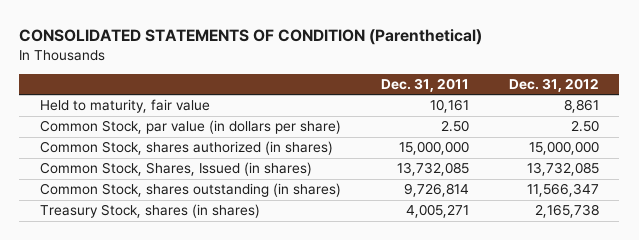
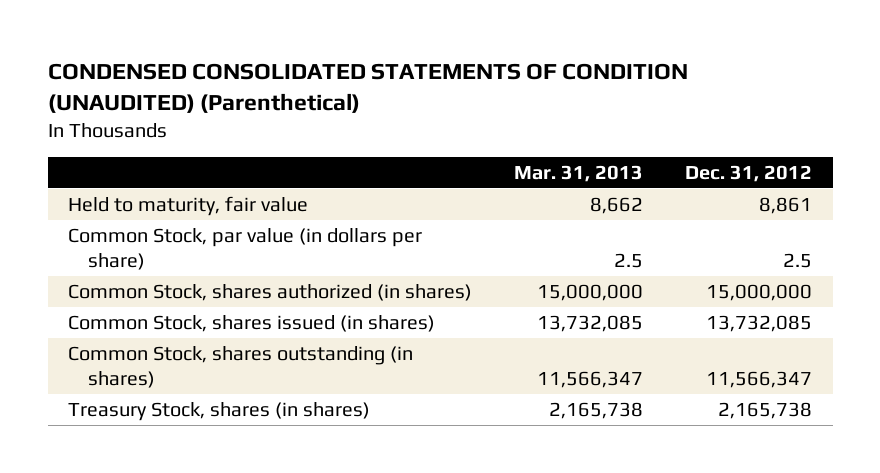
[19,28,483,45] CONSOLIDATED STATEMENTS OF CONDITION (Parenthetical) -> [47,62,688,113] CONDENSED CONSOLIDATED STATEMENTS OF CONDITION (UNAUDITED) (Parenthetical)
[380,77,469,92] Dec. 31, 2011 -> none
none -> [514,164,644,182] Mar. 31, 2013
[571,120,600,133] 2.50 -> [782,252,812,268] 2.5
[39,162,312,177] Common Stock, Shares, Issued (in shares) -> [68,315,436,333] Common Stock, shares issued (in shares)

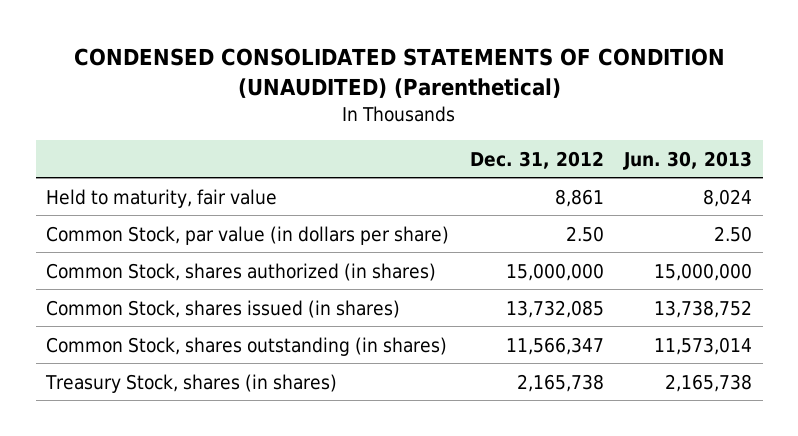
[514,164,644,182] Mar. 31, 2013 -> none
none -> [623,150,753,170] Jun. 30, 2013
[782,252,812,268] 2.5 -> [565,225,604,242] 2.50

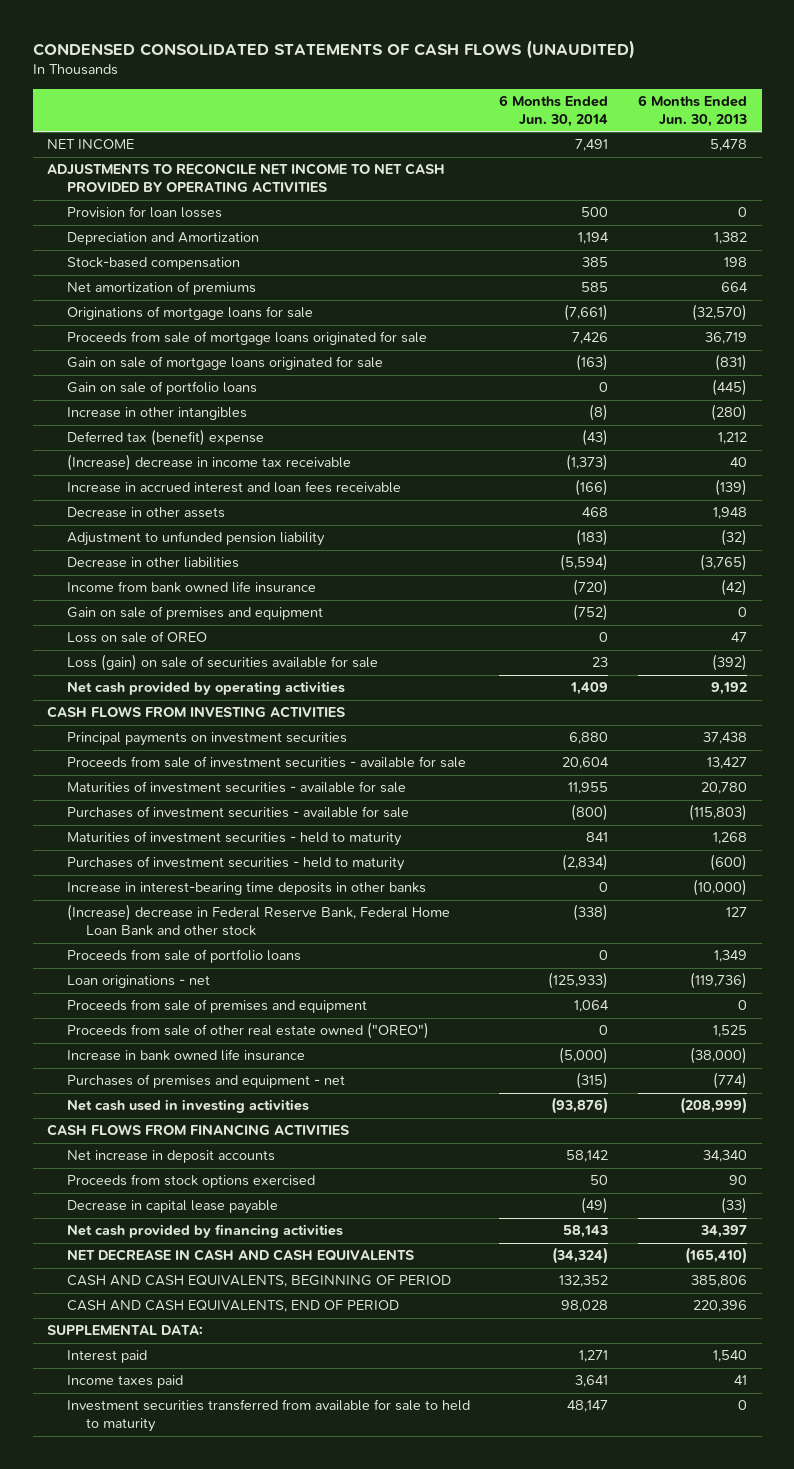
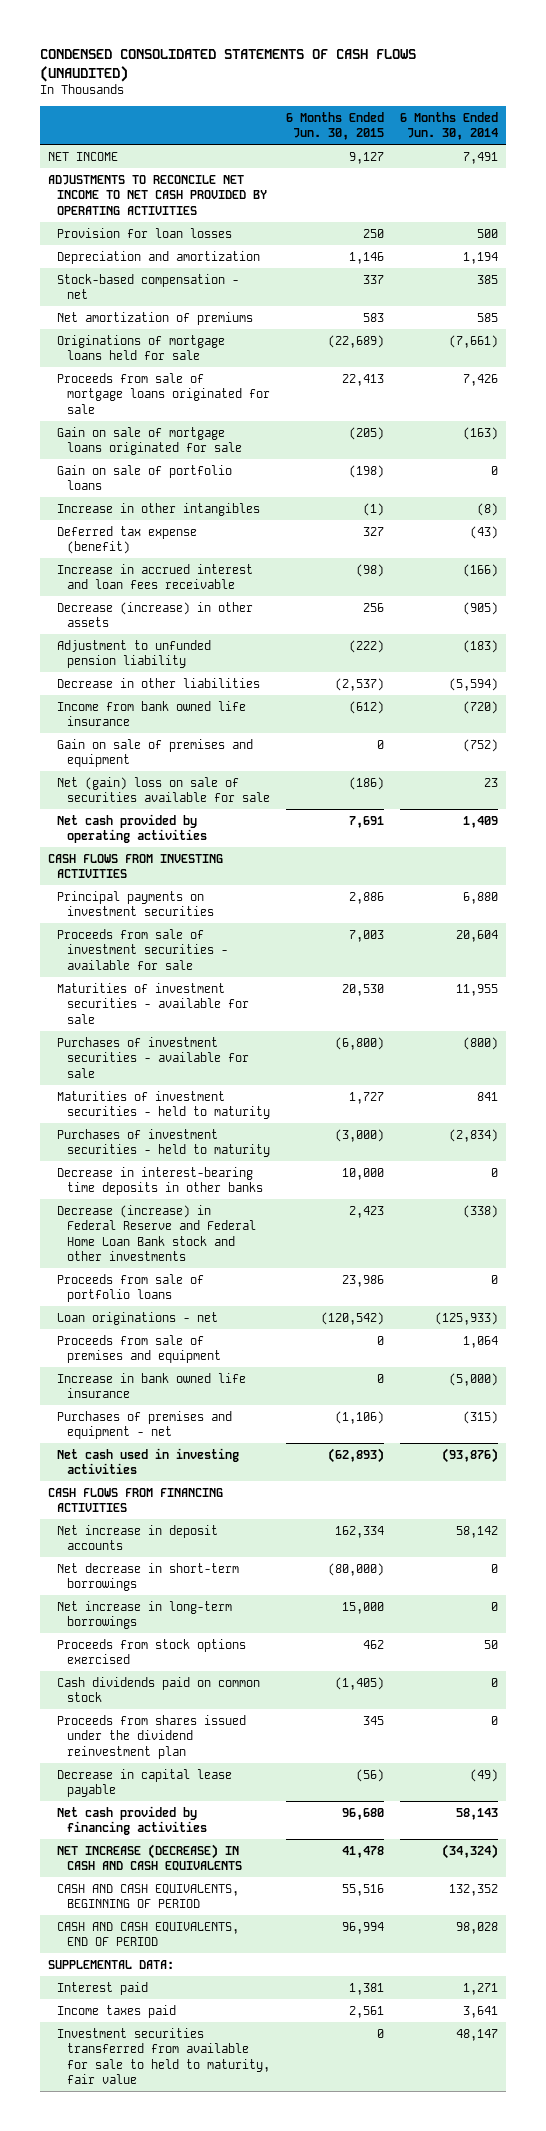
[638,95,748,127] 6 Months Ended Jun. 30, 2013 -> none
none -> [285,111,384,141] 6 Months Ended Jun. 30, 2015
[66,232,259,246] Depreciation and Amortization -> [57,250,261,264] Depreciation and amortization
[66,257,240,271] Stock-based compensation -> [57,273,240,300] Stock-based compensation - net
[66,306,313,321] Originations of mortgage loans for sale -> [57,334,226,361] Originations of mortgage loans held for sale
[66,454,351,472] (Increase) decrease in income tax receivable -> none
[66,429,264,447] Deferred tax (benefit) expense -> [57,525,198,555] Deferred tax expense (benefit)
[66,507,225,519] Decrease in other assets -> [57,601,254,628] Decrease (increase) in other assets
[582,507,609,518] 468 -> [463,601,499,615] (905)
[66,631,207,644] Loss on sale of OREO -> none
[66,654,378,672] Loss (gain) on sale of securities available for sale -> [57,776,270,803] Net (gain) loss on sale of securities available for sale
[66,882,426,896] Increase in interest-bearing time deposits in other banks -> [57,1166,263,1196] Decrease in interest-bearing time deposits in other banks
[66,904,450,937] (Increase) decrease in Federal Reserve Bank, Federal Home Loan Bank and other stock -> [57,1204,256,1262] Decrease (increase) in Federal Reserve and Federal Home Loan Bank stock and other investments
[66,1022,429,1040] Proceeds from sale of other real estate owned ("OREO") -> none
none -> [57,1562,240,1592] Net decrease in short-term borrowings
none -> [57,1600,233,1630] Net increase in long-term borrowings
none -> [57,1676,261,1703] Cash dividends paid on common stock
none -> [57,1714,247,1759] Proceeds from shares issued under the dividend reinvestment plan
[66,1249,414,1262] NET DECREASE IN CASH AND CASH EQUIVALENTS -> [57,1843,242,1872] NET INCREASE (DECREASE) IN CASH AND CASH EQUIVALENTS
[66,1399,470,1433] Investment securities transferred from available for sale to held to maturity -> [57,2027,270,2085] Investment securities transferred from available for sale to held to maturity, fair value

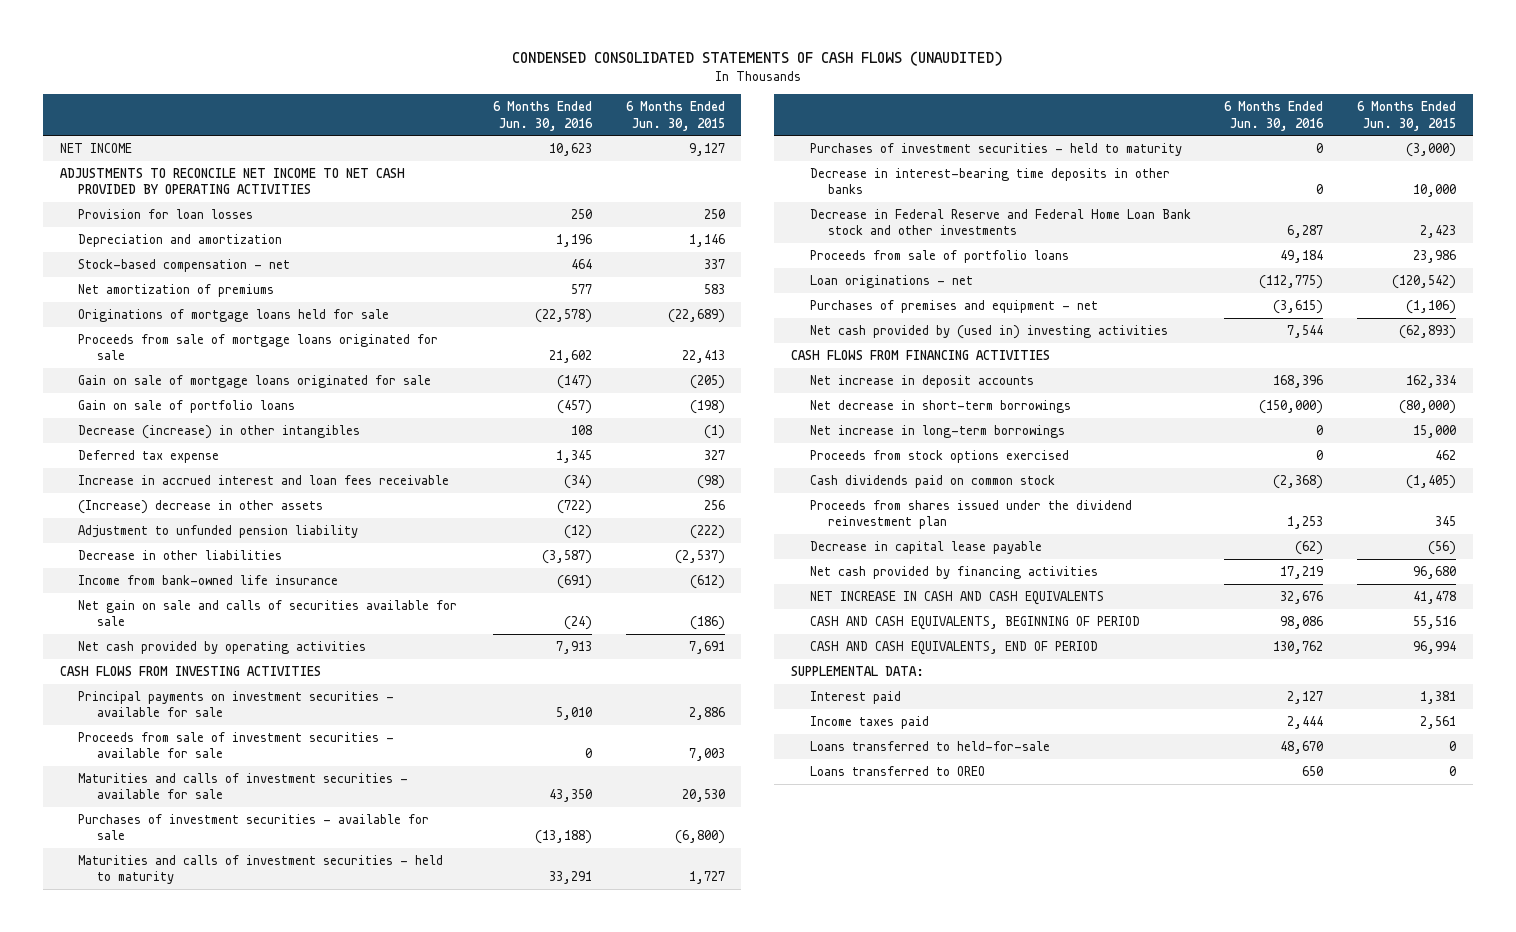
[400,111,499,141] 6 Months Ended Jun. 30, 2014 -> none
none -> [492,101,593,131] 6 Months Ended Jun. 30, 2016
[57,502,261,516] Increase in other intangibles -> [78,424,361,439] Decrease (increase) in other intangibles
[57,525,198,555] Deferred tax expense (benefit) -> [78,449,220,463] Deferred tax expense
[57,601,254,628] Decrease (increase) in other assets -> [78,499,324,514] (Increase) decrease in other assets
[57,738,254,768] Gain on sale of premises and equipment -> none
[57,700,247,727] Income from bank owned life insurance -> [78,574,339,585] Income from bank-owned life insurance
[57,776,270,803] Net (gain) loss on sale of securities available for sale -> [78,599,458,627] Net gain on sale and calls of securities available for sale
[57,890,214,917] Principal payments on investment securities -> [78,690,395,718] Principal payments on investment securities - available for sale
[57,982,249,1024] Maturities of investment securities - available for sale -> [78,772,409,800] Maturities and calls of investment securities - available for sale
[57,1090,270,1120] Maturities of investment securities - held to maturity -> [78,854,444,885] Maturities and calls of investment securities - held to maturity
[57,1204,256,1262] Decrease (increase) in Federal Reserve and Federal Home Loan Bank stock and other investments -> [809,208,1191,236] Decrease in Federal Reserve and Federal Home Loan Bank stock and other investments
[57,1334,221,1364] Proceeds from sale of premises and equipment -> none
[57,1372,247,1399] Increase in bank owned life insurance -> none
[57,1447,240,1475] Net cash used in investing activities -> [809,324,1168,339] Net cash provided by (used in) investing activities
[57,1843,242,1872] NET INCREASE (DECREASE) IN CASH AND CASH EQUIVALENTS -> [809,590,1104,605] NET INCREASE IN CASH AND CASH EQUIVALENTS
[57,2027,270,2085] Investment securities transferred from available for sale to held to maturity, fair value -> none
none -> [809,740,1050,751] Loans transferred to held-for-sale
none -> [809,765,985,776] Loans transferred to OREO

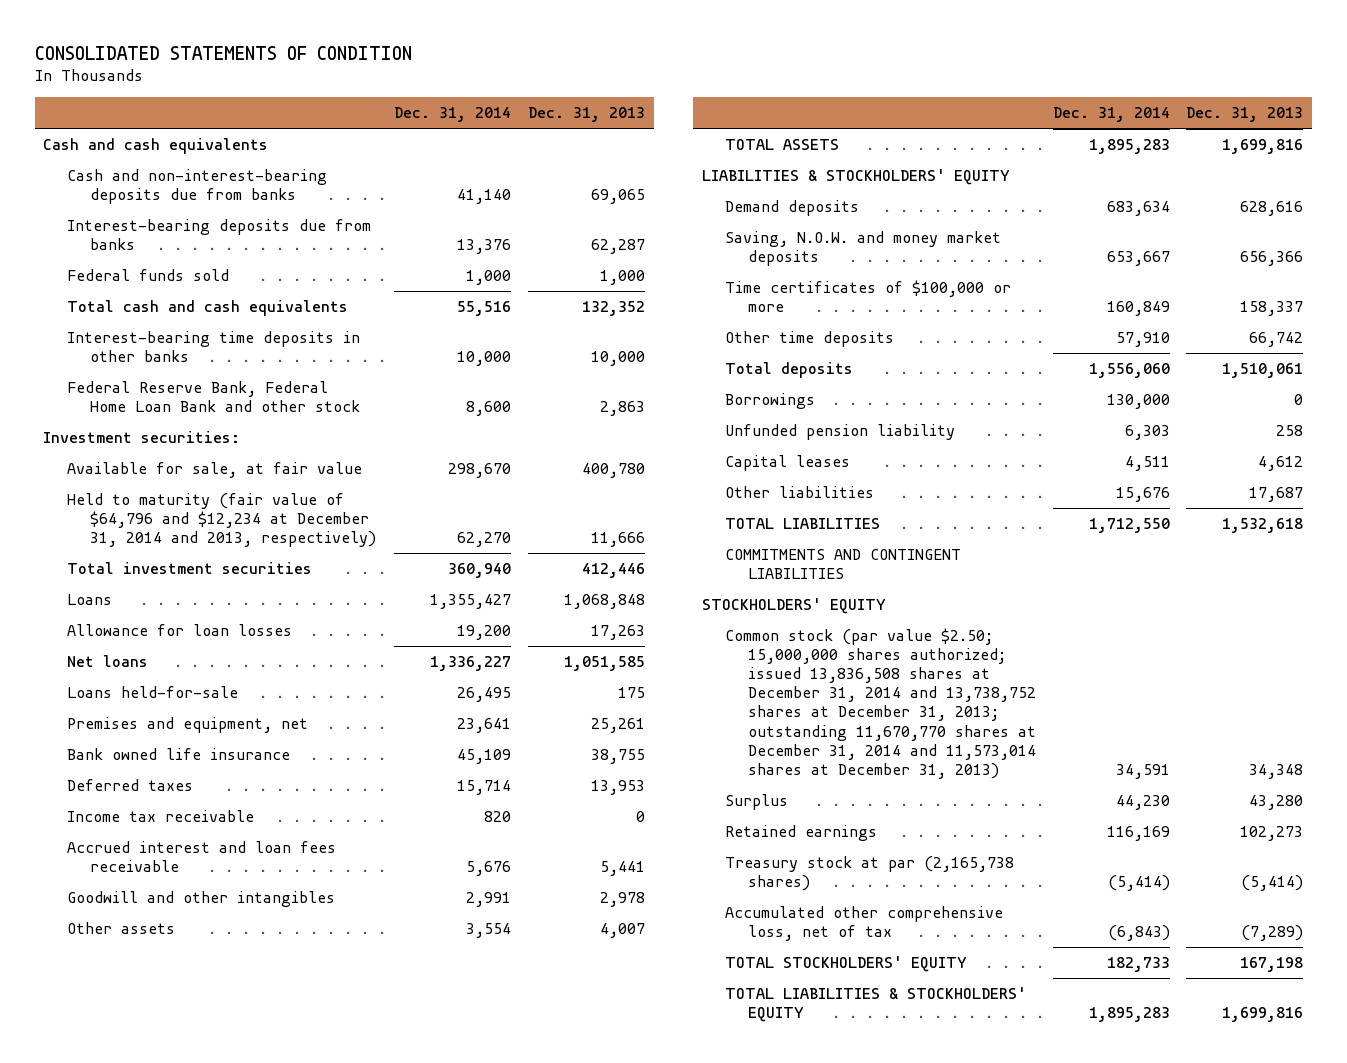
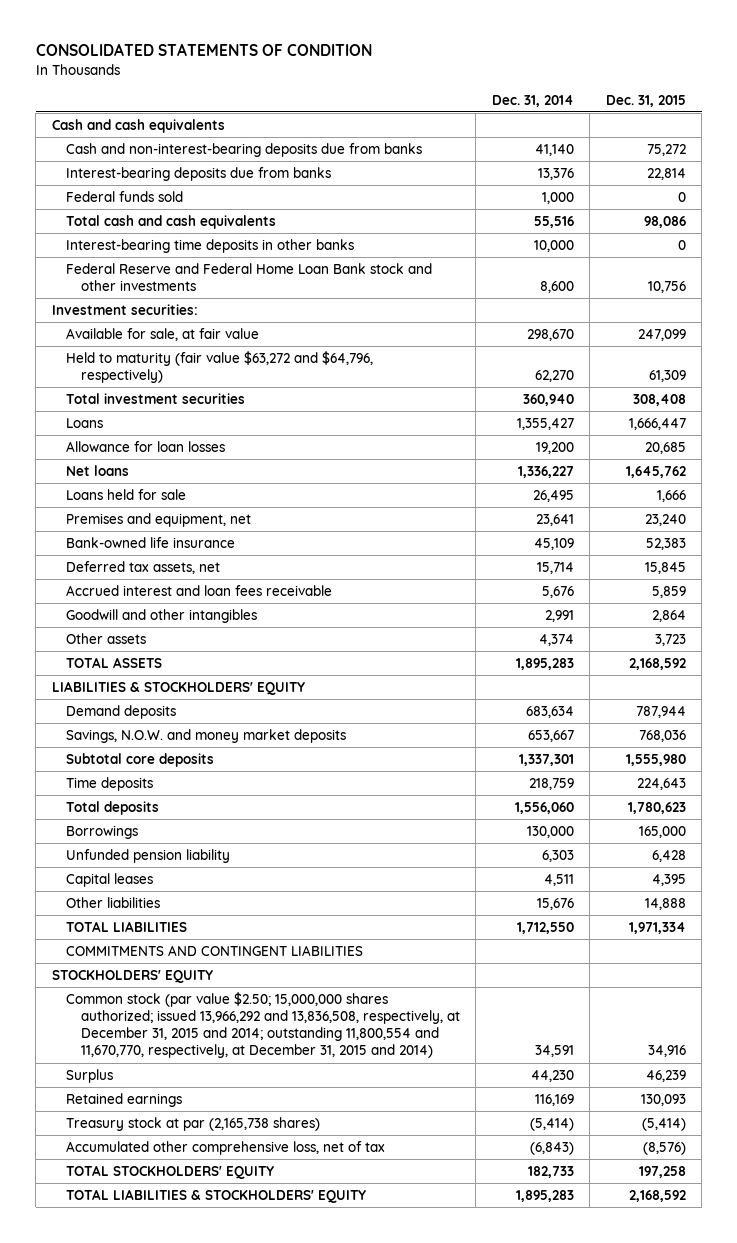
[528,107,646,123] Dec. 31, 2013 -> none
none -> [605,94,686,107] Dec. 31, 2015
[66,381,360,413] Federal Reserve Bank, Federal Home Loan Bank and other stock -> [66,262,433,291] Federal Reserve and Federal Home Loan Bank stock and other investments
[66,493,376,548] Held to maturity (fair value of $64,796 and $12,234 at December 31, 2014 and 2013, respectively) -> [66,350,374,383] Held to maturity (fair value $63,272 and $64,796, respectively)
[66,686,238,699] Loans held-for-sale -> [66,488,187,500] Loans held for sale
[66,810,254,823] Income tax receivable -> none
[66,748,290,761] Bank owned life insurance -> [66,536,236,548] Bank-owned life insurance
[66,779,193,792] Deferred taxes -> [66,560,221,574] Deferred tax assets, net
[466,923,512,939] 3,554 -> [538,633,574,646] 4,374
[724,280,1011,313] Time certificates of $100,000 or more -> none
[724,231,1001,267] Saving, N.O.W. and money market deposits -> [66,728,347,743] Savings, N.O.W. and money market deposits
none -> [66,752,215,767] Subtotal core deposits
[724,331,894,348] Other time deposits -> [66,776,154,791] Time deposits
[1115,332,1170,348] 57,910 -> [528,777,574,790] 218,759
[724,628,1036,779] Common stock (par value $2.50; 15,000,000 shares authorized; issued 13,836,508 shares at December 31, 2014 and 13,738,752 shares at December 31, 2013; outstanding 11,670,770 shares at December 31, 2014 and 11,573,014 shares at December 31, 2013) -> [66,991,460,1059] Common stock (par value $2.50; 15,000,000 shares authorized; issued 13,966,292 and 13,836,508, respectively, at December 31, 2015 and 2014; outstanding 11,800,554 and 11,670,770, respectively, at December 31, 2015 and 2014)

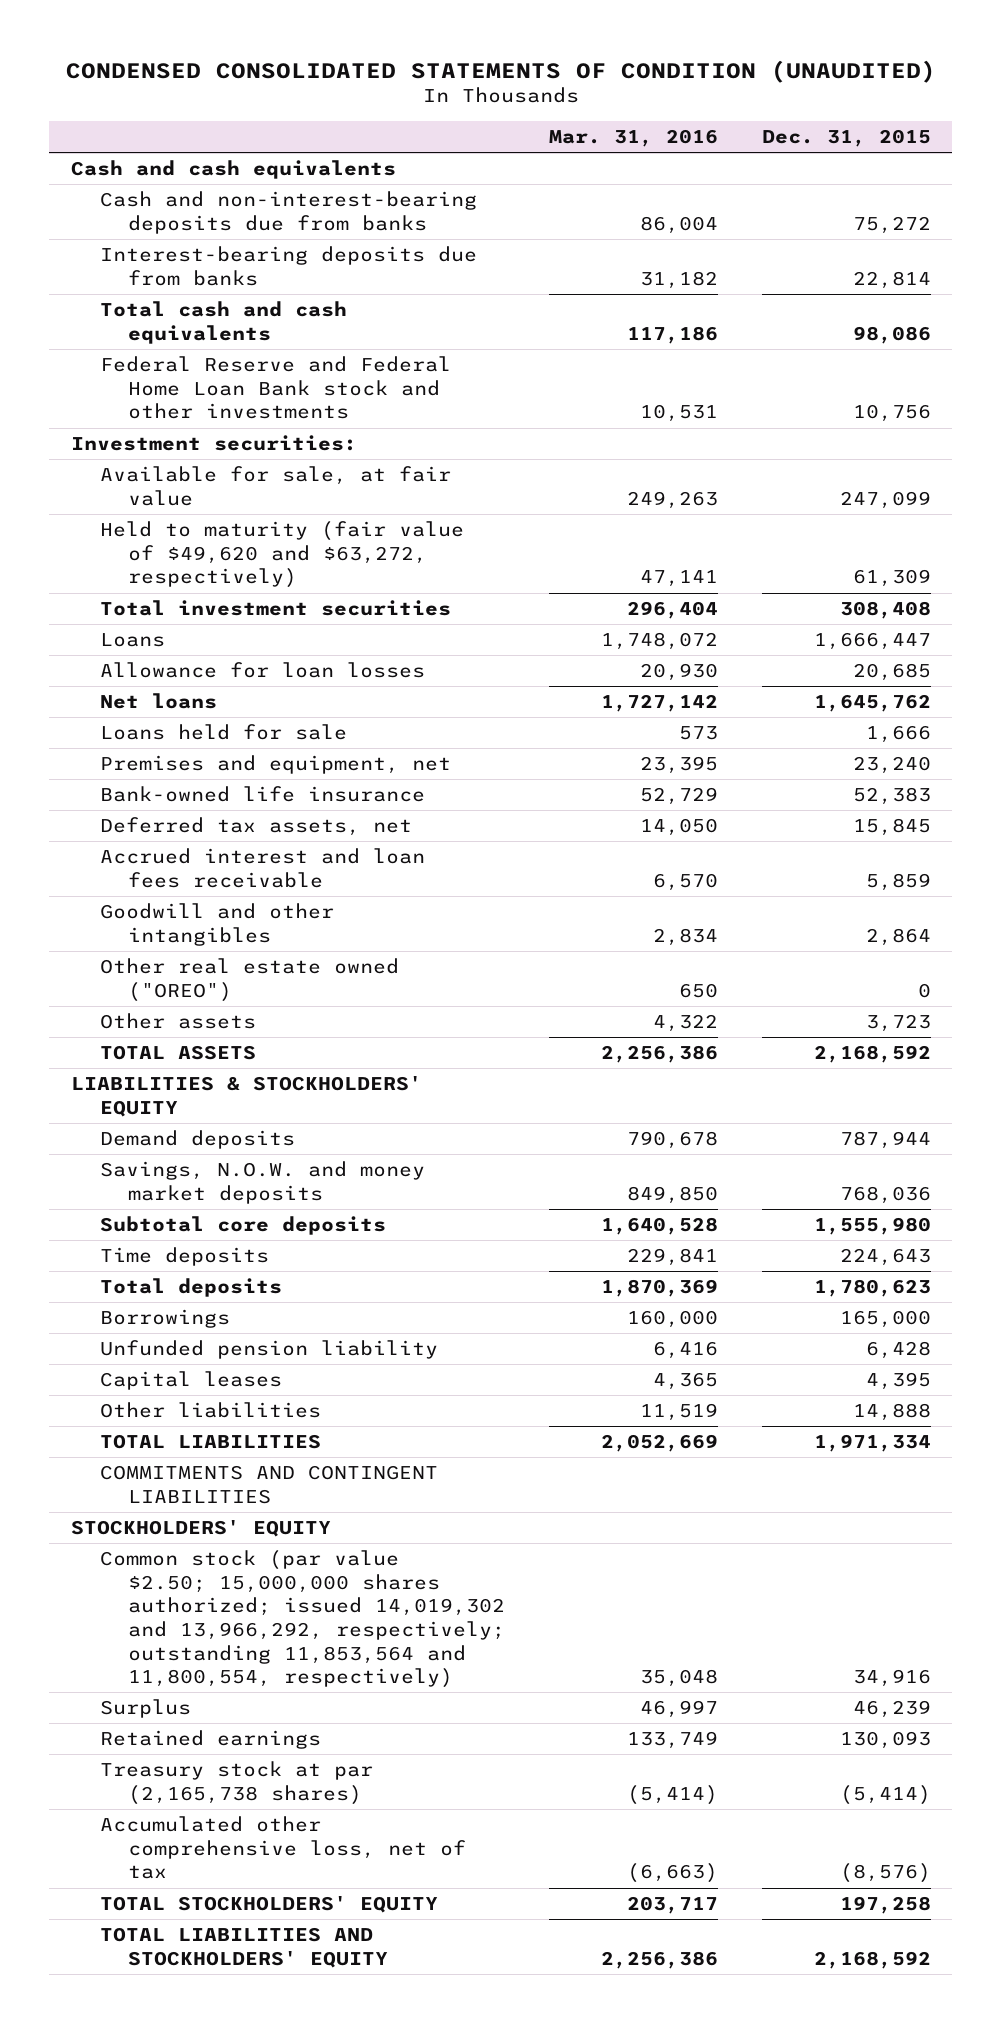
[35,43,372,57] CONSOLIDATED STATEMENTS OF CONDITION -> [65,59,936,83] CONDENSED CONSOLIDATED STATEMENTS OF CONDITION (UNAUDITED)
[491,94,574,107] Dec. 31, 2014 -> none
none -> [549,128,719,147] Mar. 31, 2016
[66,190,184,202] Federal funds sold -> none
[66,238,355,253] Interest-bearing time deposits in other banks -> none
[66,350,374,383] Held to maturity (fair value $63,272 and $64,796, respectively) -> [99,521,464,589] Held to maturity (fair value of $49,620 and $63,272, respectively)
none -> [99,958,399,1002] Other real estate owned ("OREO")
[66,991,460,1059] Common stock (par value $2.50; 15,000,000 shares authorized; issued 13,966,292 and 13,836,508, respectively, at December 31, 2015 and 2014; outstanding 11,800,554 and 11,670,770, respectively, at December 31, 2015 and 2014) -> [99,1550,506,1689] Common stock (par value $2.50; 15,000,000 shares authorized; issued 14,019,302 and 13,966,292, respectively; outstanding 11,853,564 and 11,800,554, respectively)
[66,1188,367,1203] TOTAL LIABILITIES & STOCKHOLDERS' EQUITY -> [99,1927,389,1968] TOTAL LIABILITIES AND STOCKHOLDERS' EQUITY

